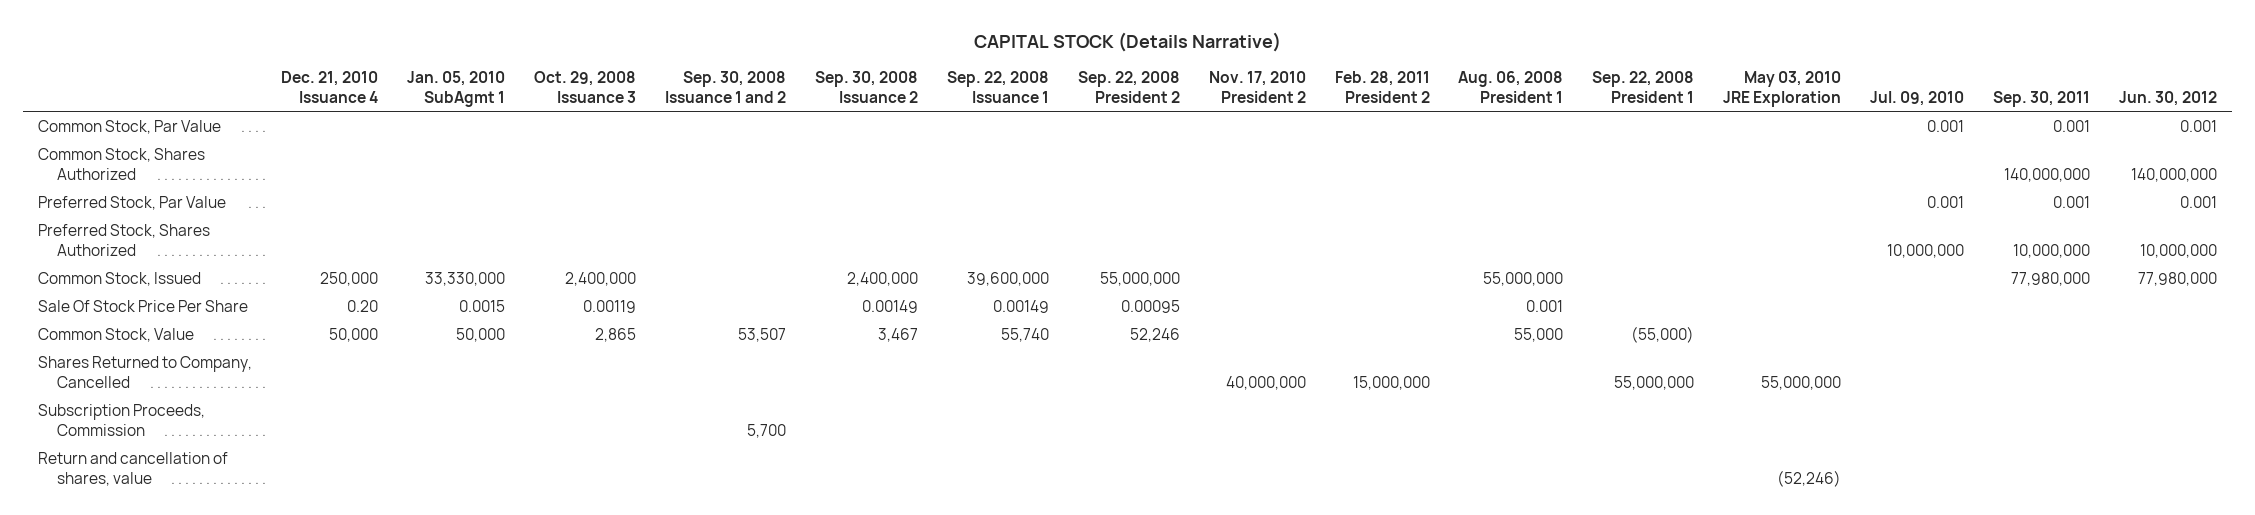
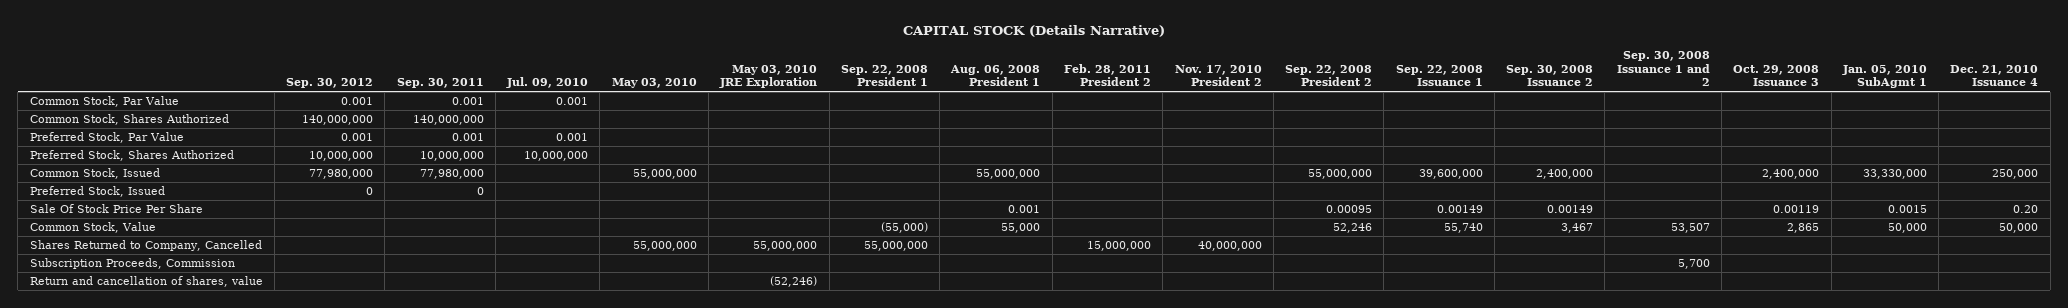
[2119,90,2218,106] Jun. 30, 2012 -> none
none -> [286,78,374,89] Sep. 30, 2012
none -> [611,78,697,89] May 03, 2010
none -> [29,186,165,198] Preferred Stock, Issued

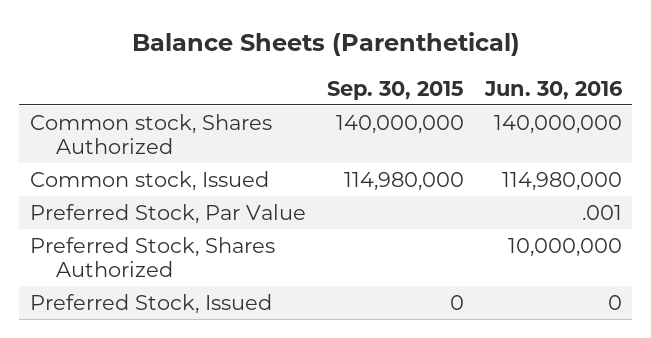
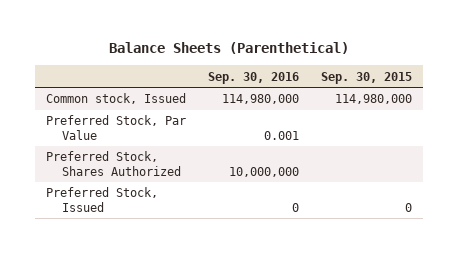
[483,80,622,100] Jun. 30, 2016 -> none
none -> [207,71,299,84] Sep. 30, 2016
[29,113,272,155] Common stock, Shares Authorized -> none

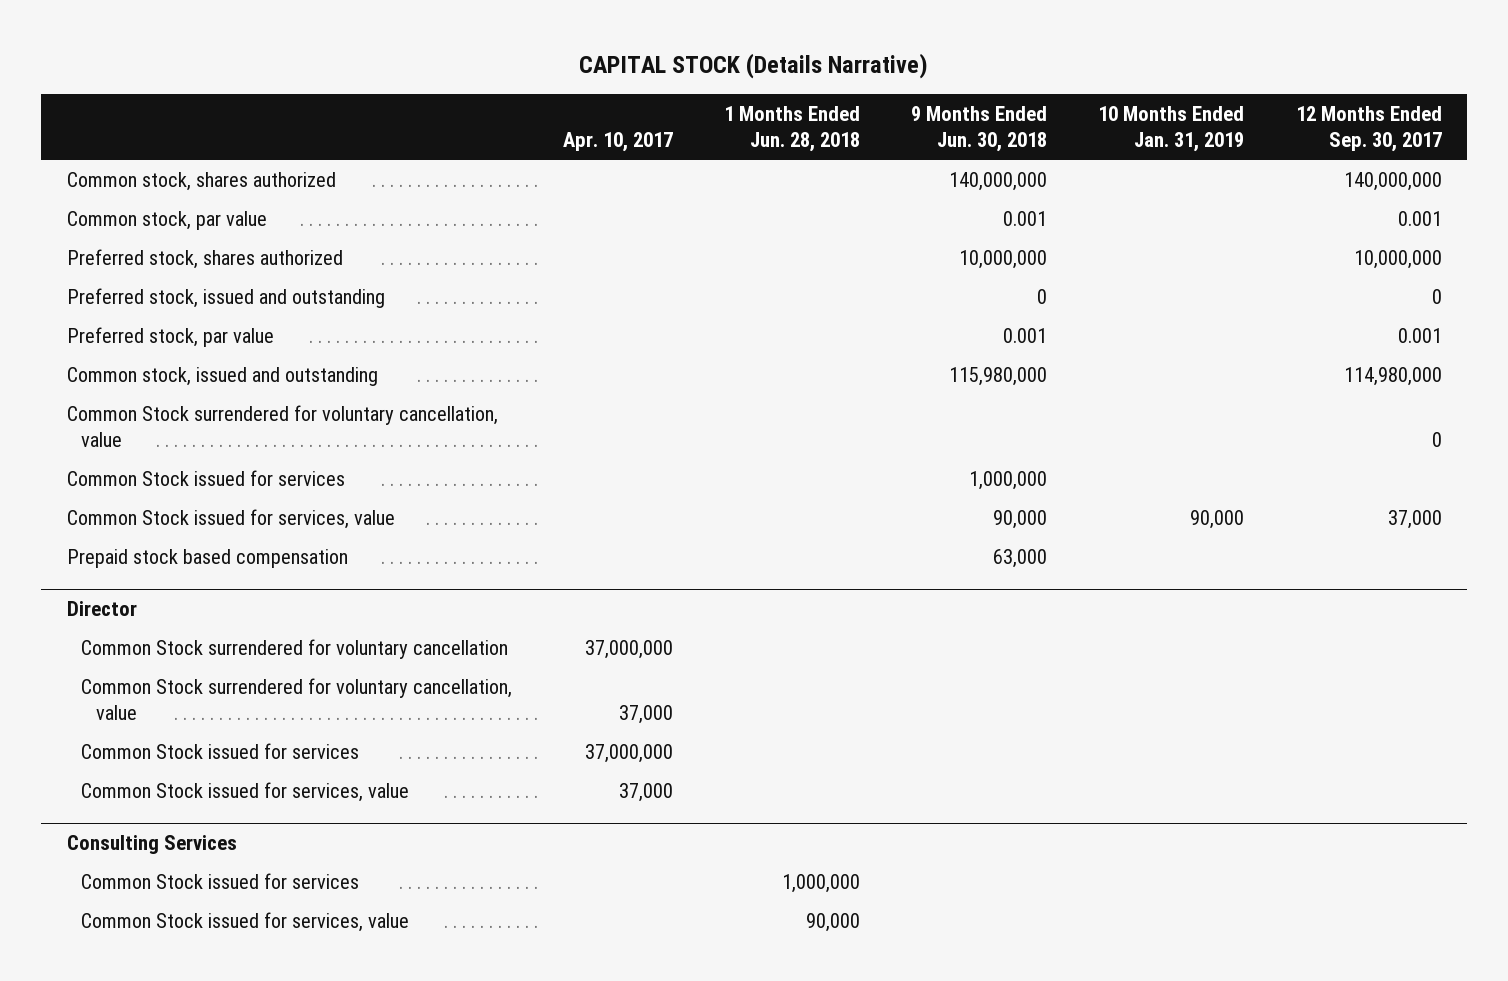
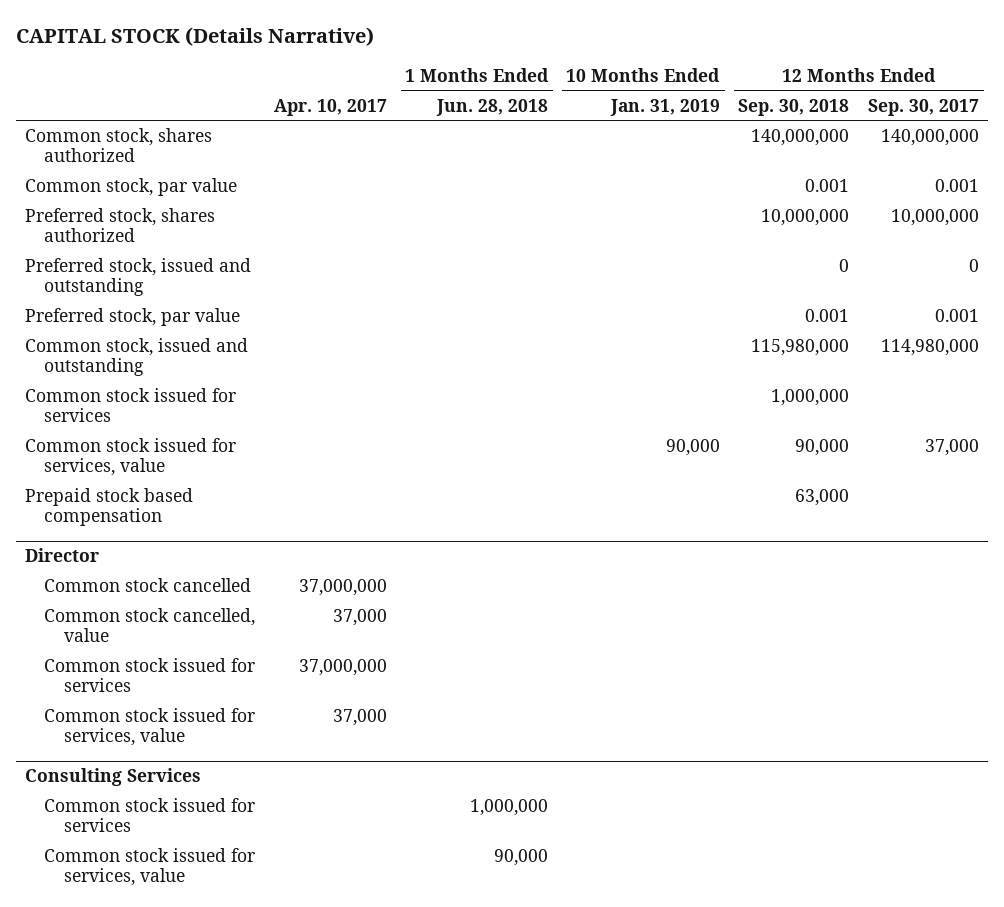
[911,105,1048,153] 9 Months Ended Jun. 30, 2018 -> none
none -> [738,98,850,116] Sep. 30, 2018
[66,404,498,447] Common Stock surrendered for voluntary cancellation, value -> none
[66,469,345,486] Common Stock issued for services -> [25,388,237,423] Common stock issued for services
[66,508,395,529] Common Stock issued for services, value -> [25,438,237,477] Common stock issued for services, value
[81,638,509,659] Common Stock surrendered for voluntary cancellation -> none
[81,677,513,720] Common Stock surrendered for voluntary cancellation, value -> none
none -> [44,578,252,593] Common stock cancelled
none -> [44,608,256,643] Common stock cancelled, value
[81,742,360,759] Common Stock issued for services -> [44,658,256,693] Common stock issued for services
[81,781,410,802] Common Stock issued for services, value -> [44,708,256,747] Common stock issued for services, value
[81,872,360,889] Common Stock issued for services -> [44,798,256,833] Common stock issued for services
[81,911,410,932] Common Stock issued for services, value -> [44,848,256,887] Common stock issued for services, value

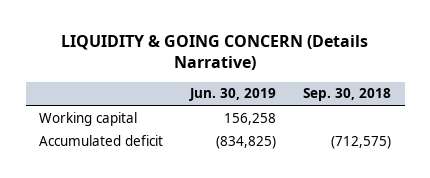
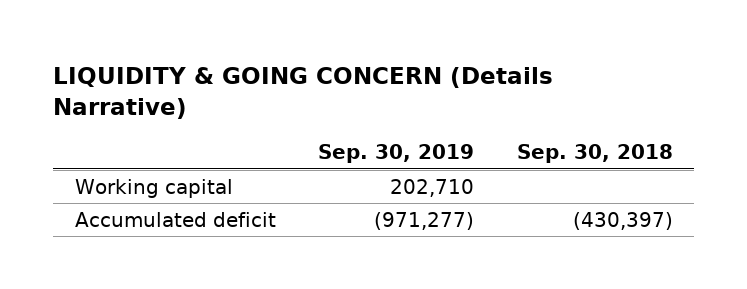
[189,88,277,102] Jun. 30, 2019 -> none
none -> [318,144,475,164] Sep. 30, 2019
[331,135,392,149] (712,575) -> [572,211,673,230] (430,397)

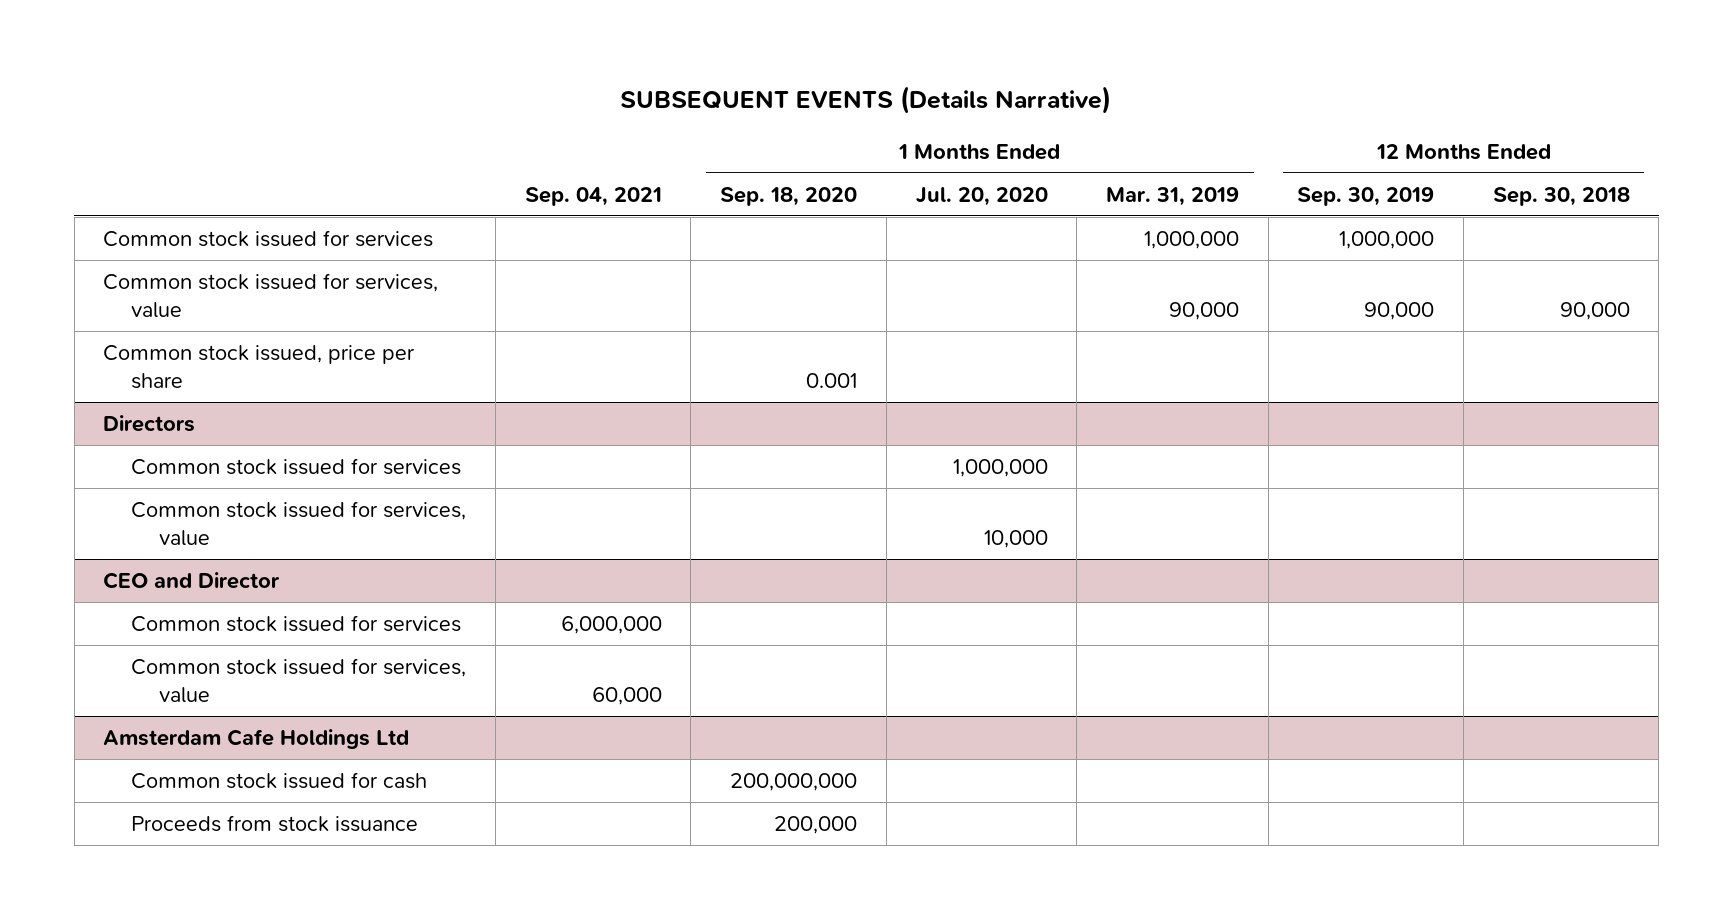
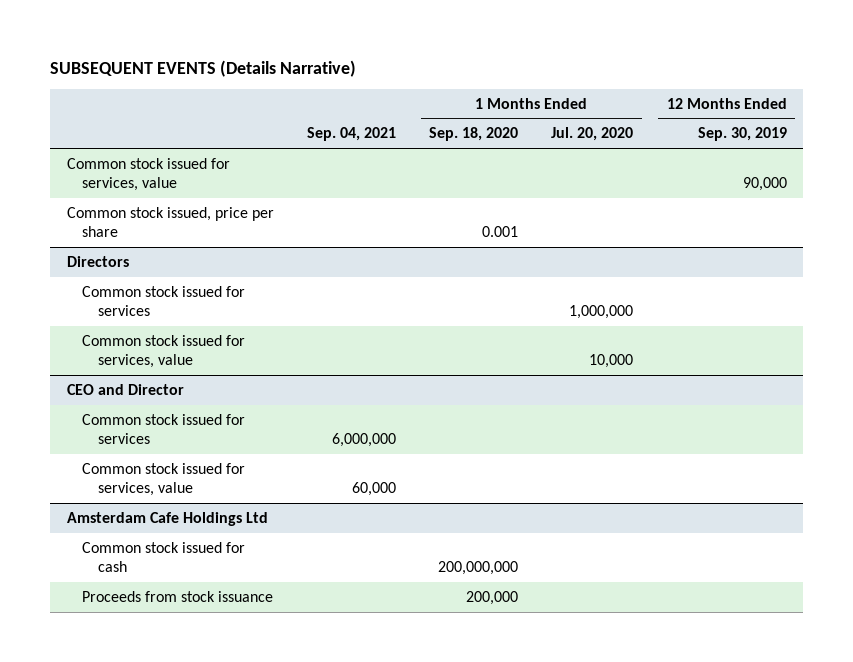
[1105,186,1239,206] Mar. 31, 2019 -> none
[1492,186,1630,206] Sep. 30, 2018 -> none
[103,229,434,247] Common stock issued for services -> none

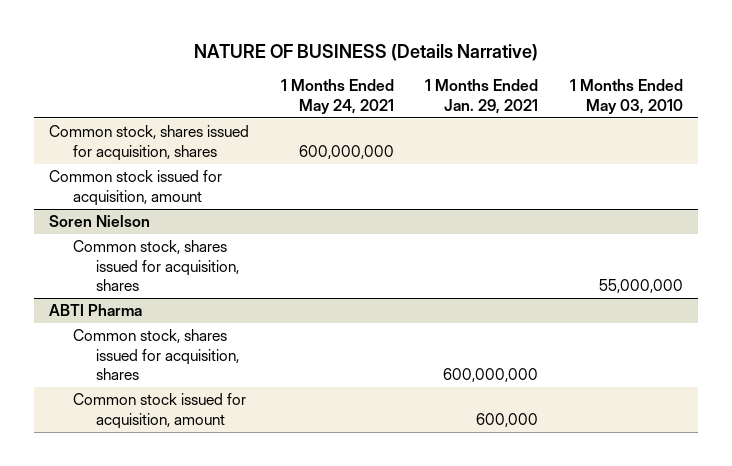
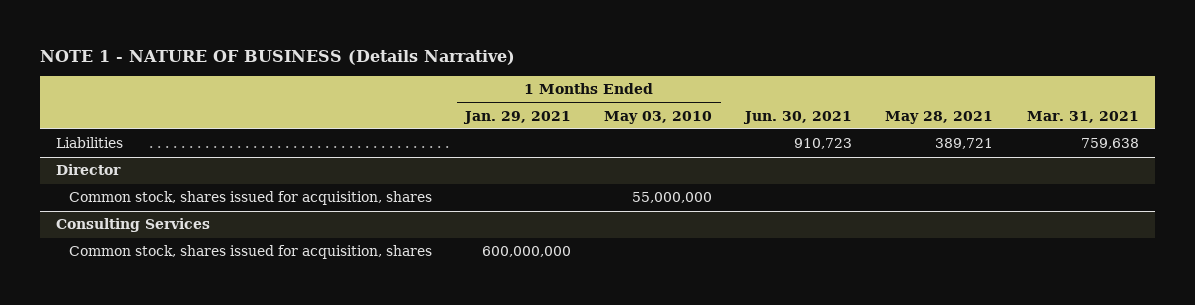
[193,43,538,61] NATURE OF BUSINESS (Details Narrative) -> [39,49,515,65] NOTE 1 - NATURE OF BUSINESS (Details Narrative)
[280,79,394,114] 1 Months Ended May 24, 2021 -> none
none -> [743,110,853,124] Jun. 30, 2021
none -> [885,110,994,124] May 28, 2021
none -> [1026,110,1139,123] Mar. 31, 2021
[49,125,250,161] Common stock, shares issued for acquisition, shares -> none
[49,170,223,206] Common stock issued for acquisition, amount -> none
none -> [56,137,124,149] Liabilities
[49,215,151,228] Soren Nielson -> [56,164,122,176] Director
[49,304,143,317] ABTI Pharma -> [56,218,211,233] Consulting Services
[72,393,246,429] Common stock issued for acquisition, amount -> none

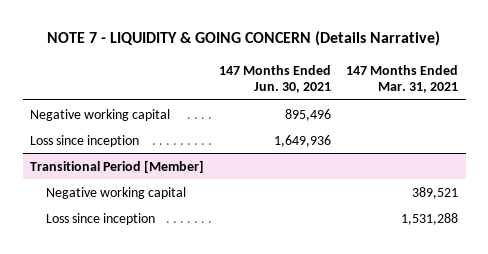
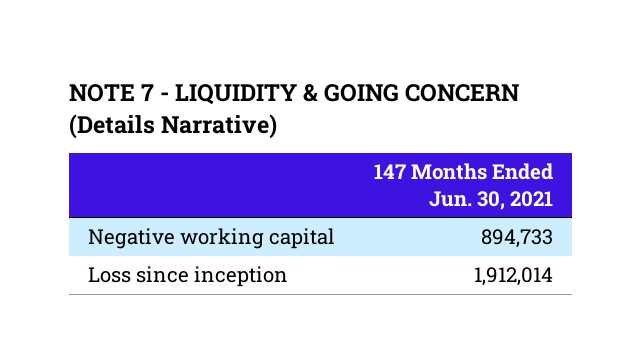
[346,64,459,93] 147 Months Ended Mar. 31, 2021 -> none
[30,159,205,173] Transitional Period [Member] -> none
[45,186,186,199] Negative working capital -> none
[45,212,155,225] Loss since inception -> none
[285,108,332,121] 895,496 -> [480,229,553,249] 894,733
[274,134,332,147] 1,649,936 -> [473,267,553,287] 1,912,014

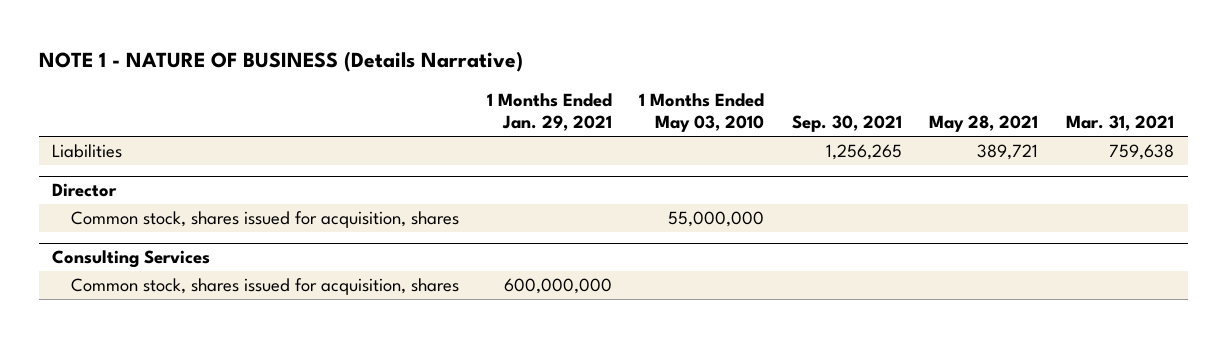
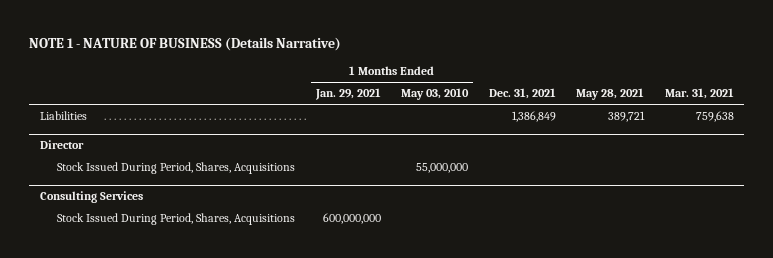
[791,115,902,133] Sep. 30, 2021 -> none
none -> [488,88,556,100] Dec. 31, 2021
[71,211,460,229] Common stock, shares issued for acquisition, shares -> [57,162,296,175] Stock Issued During Period, Shares, Acquisitions
[71,278,460,296] Common stock, shares issued for acquisition, shares -> [57,213,296,226] Stock Issued During Period, Shares, Acquisitions

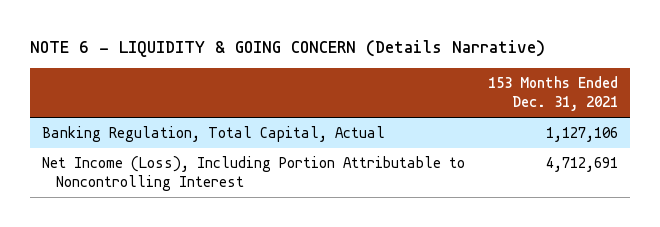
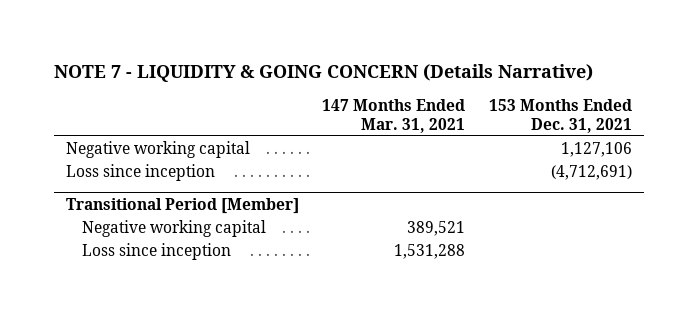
[29,40,545,58] NOTE 6 - LIQUIDITY & GOING CONCERN (Details Narrative) -> [53,64,593,83] NOTE 7 - LIQUIDITY & GOING CONCERN (Details Narrative)
none -> [322,98,466,133] 147 Months Ended Mar. 31, 2021
[41,156,465,192] Net Income (Loss), Including Portion Attributable to Noncontrolling Interest -> none
[41,126,385,143] Banking Regulation, Total Capital, Actual -> [65,141,250,159] Negative working capital
none -> [65,164,215,182] Loss since inception
none -> [65,197,299,214] Transitional Period [Member]
none -> [81,220,266,238] Negative working capital
none -> [81,243,231,261] Loss since inception

